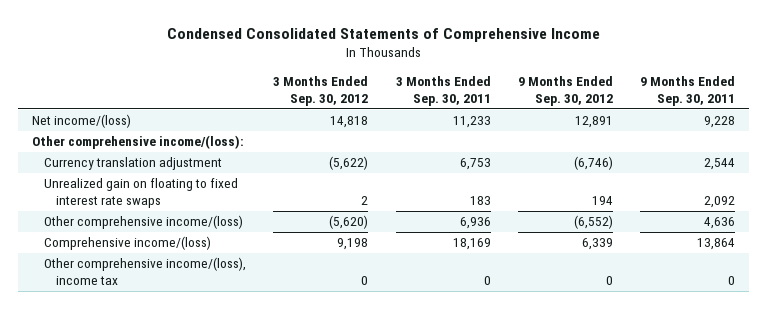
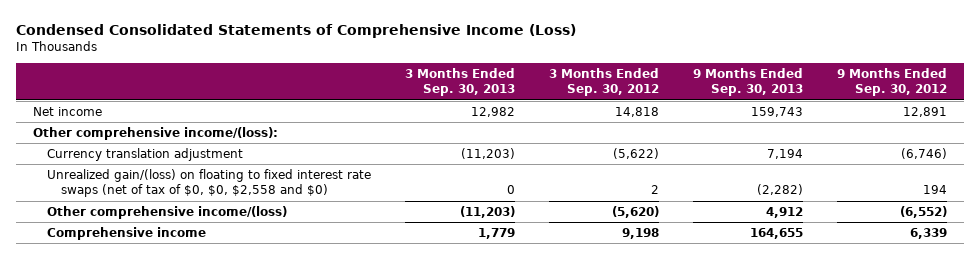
[166,28,600,43] Condensed Consolidated Statements of Comprehensive Income -> [16,23,577,38] Condensed Consolidated Statements of Comprehensive Income (Loss)
[395,76,491,106] 3 Months Ended Sep. 30, 2011 -> none
[640,76,736,106] 9 Months Ended Sep. 30, 2011 -> none
none -> [405,67,516,97] 3 Months Ended Sep. 30, 2013
none -> [693,67,804,97] 9 Months Ended Sep. 30, 2013
[32,114,132,129] Net income/(loss) -> [33,107,103,117] Net income
[44,178,239,208] Unrealized gain on floating to fixed interest rate swaps -> [47,169,372,198] Unrealized gain/(loss) on floating to fixed interest rate swaps (net of tax of $0, $0, $2,558 and $0)
[44,257,247,285] Other comprehensive income/(loss), income tax -> none
[44,236,212,251] Comprehensive income/(loss) -> [47,227,207,241] Comprehensive income

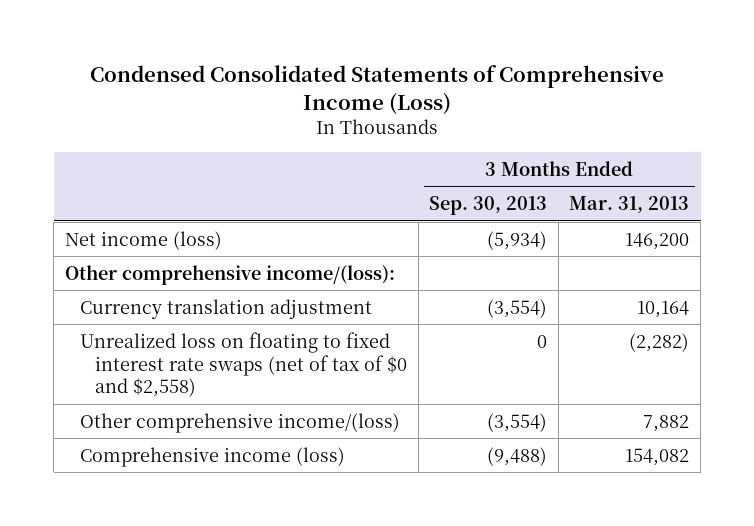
[549,67,660,97] 3 Months Ended Sep. 30, 2012 -> none
[693,67,804,97] 9 Months Ended Sep. 30, 2013 -> none
[837,67,948,97] 9 Months Ended Sep. 30, 2012 -> none
none -> [569,196,690,214] Mar. 31, 2013
[33,107,103,117] Net income -> [65,230,223,250] Net income (loss)
[471,107,516,118] 12,982 -> [487,230,548,250] (5,934)
[461,148,516,160] (11,203) -> [487,298,548,318] (3,554)
[47,169,372,198] Unrealized gain/(loss) on floating to fixed interest rate swaps (net of tax of $0, $0, $2,558 and $0) -> [80,331,408,398] Unrealized loss on floating to fixed interest rate swaps (net of tax of $0 and $2,558)
[460,206,516,219] (11,203) -> [487,412,548,432] (3,554)
[47,227,207,241] Comprehensive income -> [80,446,346,467] Comprehensive income (loss)
[478,228,516,240] 1,779 -> [487,446,548,466] (9,488)

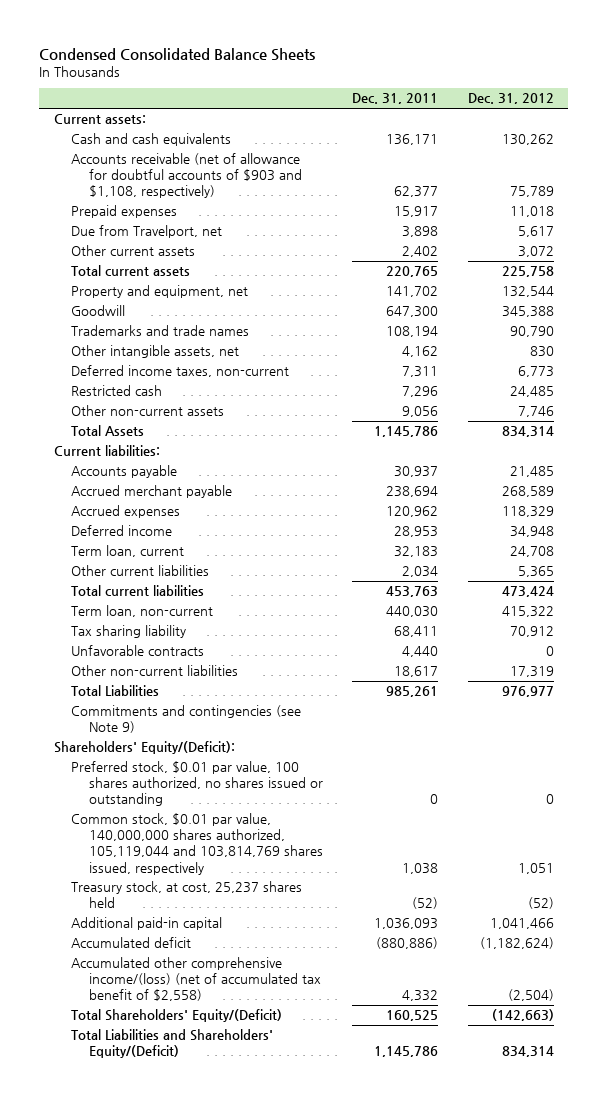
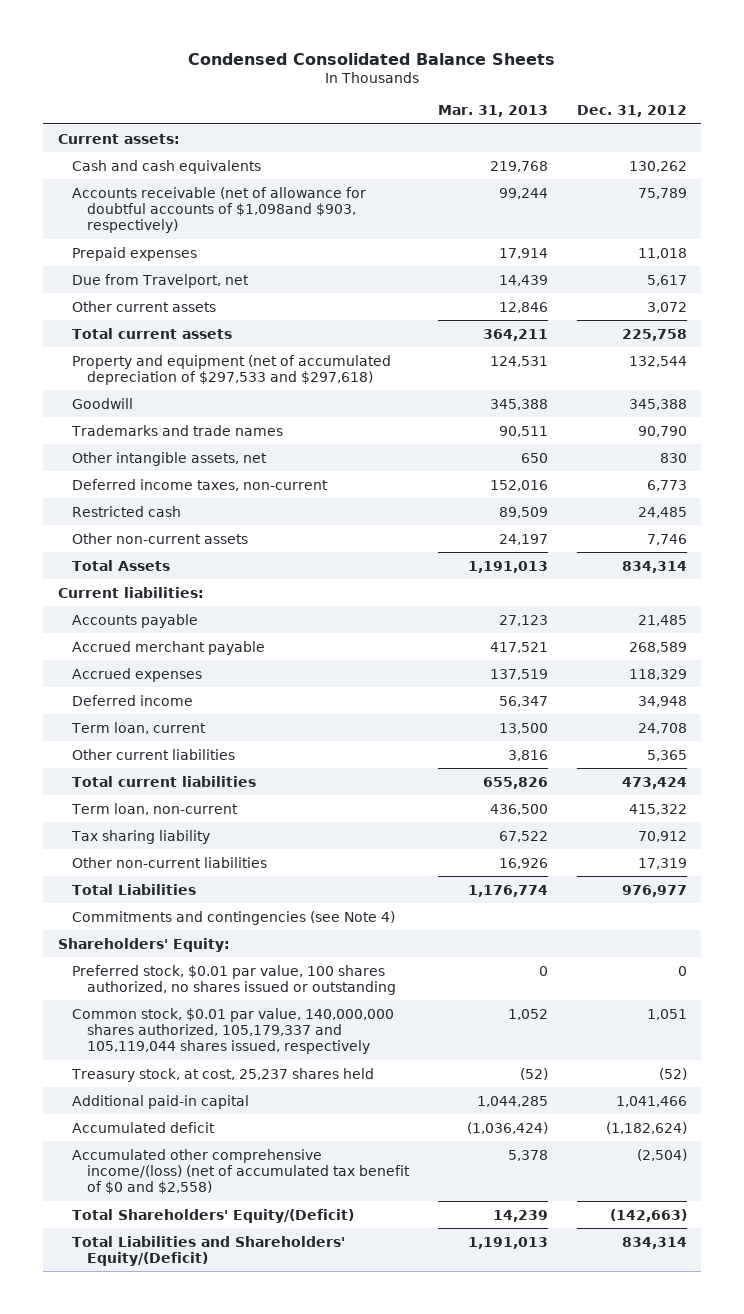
[352,93,439,105] Dec. 31, 2011 -> none
none -> [437,105,548,118] Mar. 31, 2013
[71,153,303,199] Accounts receivable (net of allowance for doubtful accounts of $903 and $1,108, respectively) -> [72,186,367,234] Accounts receivable (net of allowance for doubtful accounts of $1,098and $903, respectively)
[71,285,249,299] Property and equipment, net -> [72,354,392,385] Property and equipment (net of accumulated depreciation of $297,533 and $297,618)
[71,645,205,657] Unfavorable contracts -> none
[71,705,302,734] Commitments and contingencies (see Note 9) -> [72,910,396,925] Commitments and contingencies (see Note 4)
[53,741,235,755] Shareholders' Equity/(Deficit): -> [57,937,230,952] Shareholders' Equity:
[71,813,324,875] Common stock, $0.01 par value, 140,000,000 shares authorized, 105,119,044 and 103,814,769 shares issued, respectively -> [72,1007,395,1055] Common stock, $0.01 par value, 140,000,000 shares authorized, 105,179,337 and 105,119,044 shares issued, respectively
[71,957,322,1002] Accumulated other comprehensive income/(loss) (net of accumulated tax benefit of $2,558) -> [72,1148,411,1195] Accumulated other comprehensive income/(loss) (net of accumulated tax benefit of $0 and $2,558)

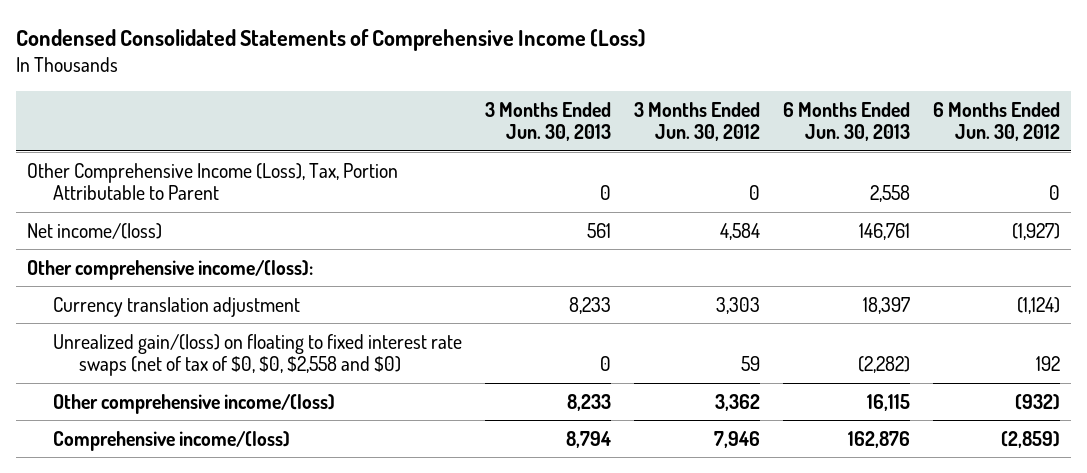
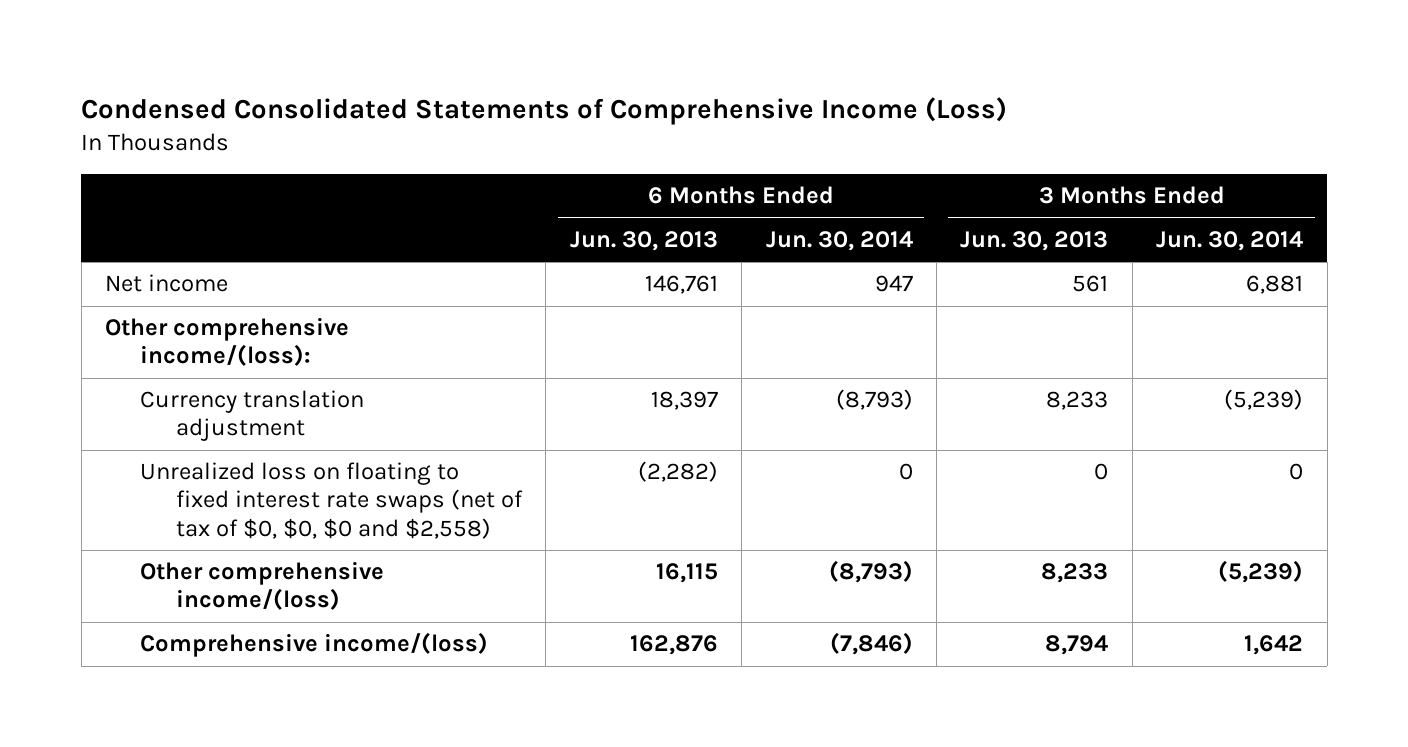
[634,101,761,142] 3 Months Ended Jun. 30, 2012 -> none
[932,101,1060,142] 6 Months Ended Jun. 30, 2012 -> none
none -> [765,230,913,251] Jun. 30, 2014
none -> [1156,230,1304,251] Jun. 30, 2014
[27,162,399,201] Other Comprehensive Income (Loss), Tax, Portion Attributable to Parent -> none
[27,222,163,239] Net income/(loss) -> [105,274,229,293] Net income
[53,333,463,377] Unrealized gain/(loss) on floating to fixed interest rate swaps (net of tax of $0, $0, $2,558 and $0) -> [140,462,523,539] Unrealized loss on floating to fixed interest rate swaps (net of tax of $0, $0, $0 and $2,558)

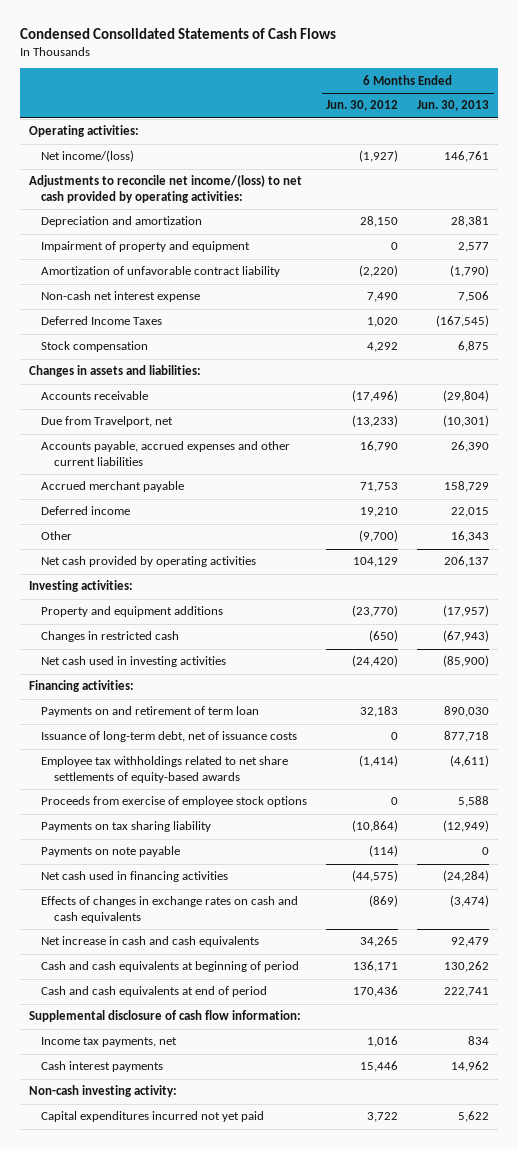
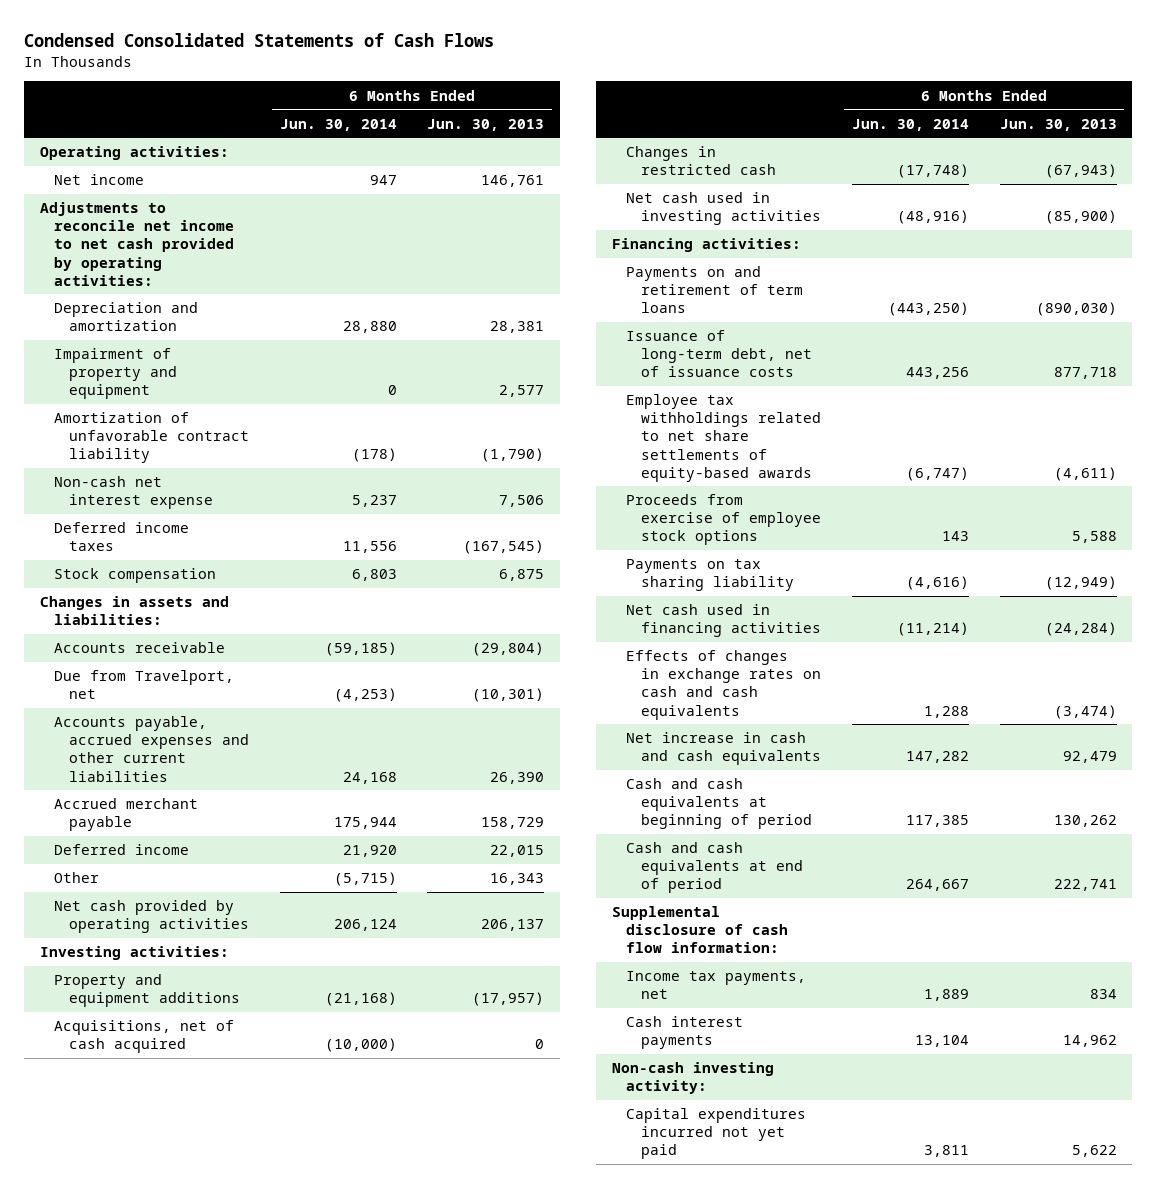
[326,100,399,112] Jun. 30, 2012 -> none
none -> [279,118,397,131] Jun. 30, 2014
[41,150,135,163] Net income/(loss) -> [54,174,145,186] Net income
[29,175,303,204] Adjustments to reconcile net income/(loss) to net cash provided by operating activities: -> [39,202,235,286] Adjustments to reconcile net income to net cash provided by operating activities:
[41,316,163,326] Deferred Income Taxes -> [54,522,190,552] Deferred income taxes
none -> [54,1020,235,1054] Acquisitions, net of cash acquired
[41,706,260,718] Payments on and retirement of term loan -> [626,266,803,314] Payments on and retirement of term loans
[444,706,490,718] 890,030 -> [1035,302,1117,317] (890,030)
[41,846,181,858] Payments on note payable -> none

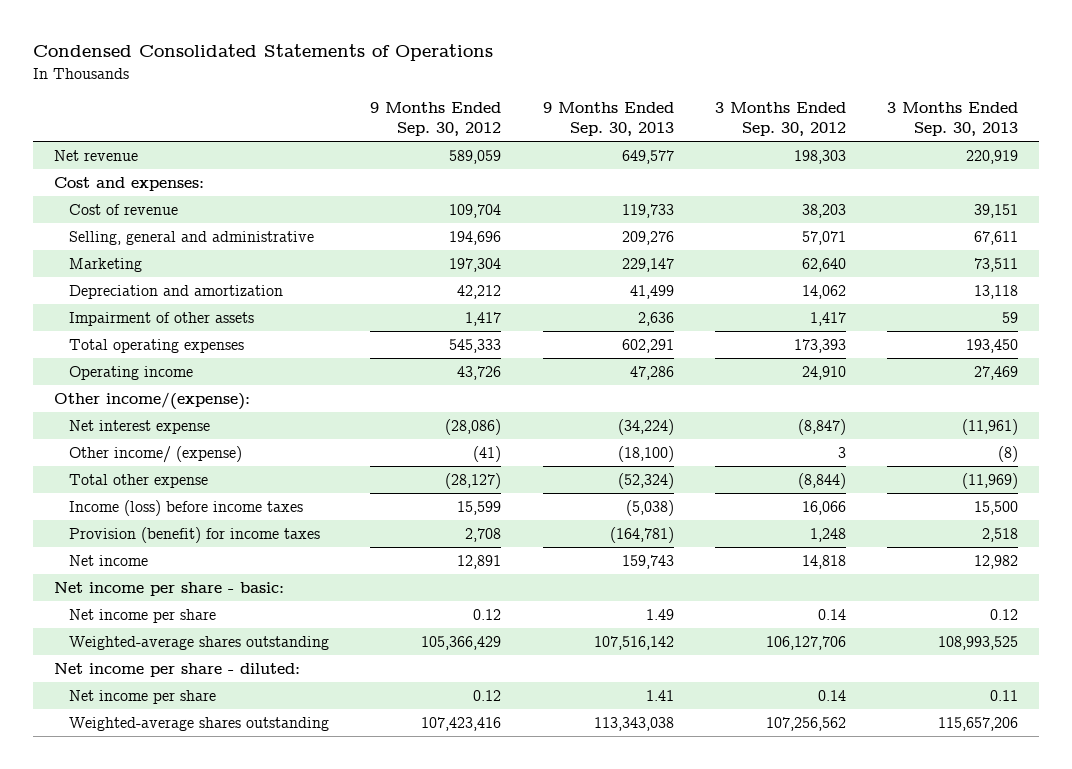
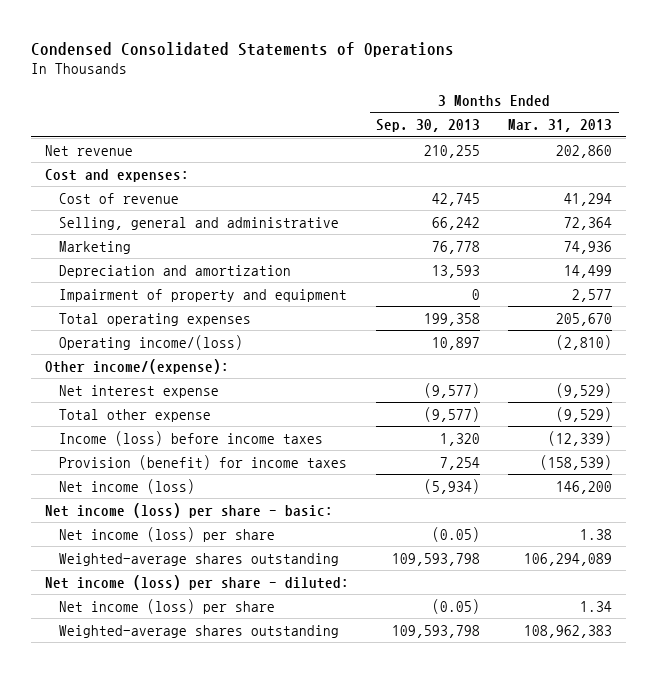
[370,102,502,137] 9 Months Ended Sep. 30, 2012 -> none
[542,102,674,137] 9 Months Ended Sep. 30, 2013 -> none
[714,102,846,137] 3 Months Ended Sep. 30, 2012 -> none
none -> [508,119,613,133] Mar. 31, 2013
[966,149,1019,164] 220,919 -> [424,144,481,158] 210,255
[974,203,1019,218] 39,151 -> [432,192,481,206] 42,745
[974,230,1019,245] 67,611 -> [432,216,481,230] 66,242
[974,257,1019,272] 73,511 -> [432,240,481,254] 76,778
[974,284,1019,299] 13,118 -> [432,264,481,278] 13,593
[68,311,254,326] Impairment of other assets -> [58,288,347,302] Impairment of property and equipment
[1002,311,1019,323] 59 -> [472,288,481,300] 0
[966,338,1019,353] 193,450 -> [424,312,481,326] 199,358
[68,365,193,380] Operating income -> [58,334,243,350] Operating income/(loss)
[974,365,1019,380] 27,469 -> [432,336,481,350] 10,897
[68,445,242,463] Other income/ (expense) -> none
[962,418,1019,435] (11,961) -> [424,382,481,398] (9,577)
[962,472,1019,489] (11,969) -> [424,406,481,422] (9,577)
[974,500,1019,515] 15,500 -> [440,432,481,446] 1,320
[982,527,1019,542] 2,518 -> [440,456,481,470] 7,254
[68,554,148,566] Net income -> [58,478,195,494] Net income (loss)
[974,554,1019,569] 12,982 -> [424,478,481,494] (5,934)
[53,581,284,596] Net income per share - basic: -> [44,502,333,518] Net income (loss) per share - basic:
[68,608,216,623] Net income per share -> [58,526,275,542] Net income (loss) per share
[990,608,1019,620] 0.12 -> [432,526,481,542] (0.05)
[938,635,1019,650] 108,993,525 -> [392,552,481,566] 109,593,798
[53,662,300,677] Net income per share - diluted: -> [44,574,349,590] Net income (loss) per share - diluted:
[68,689,216,704] Net income per share -> [58,598,275,614] Net income (loss) per share
[990,689,1019,701] 0.11 -> [432,598,481,614] (0.05)
[938,716,1019,731] 115,657,206 -> [392,624,481,638] 109,593,798

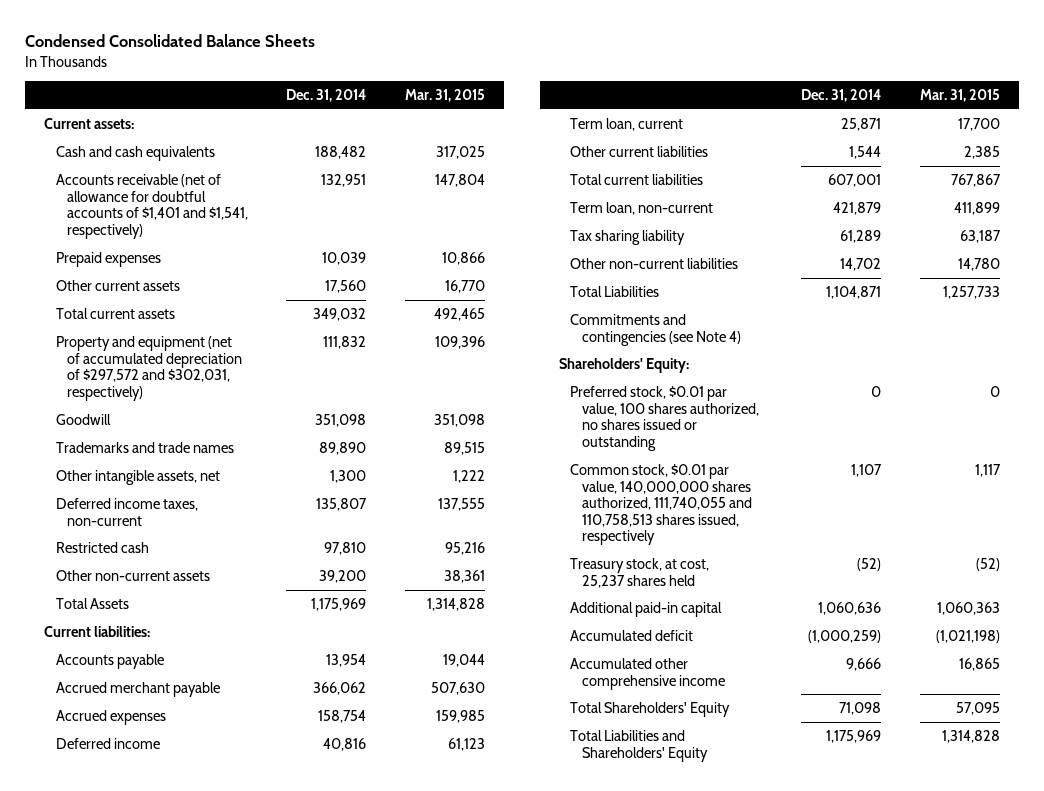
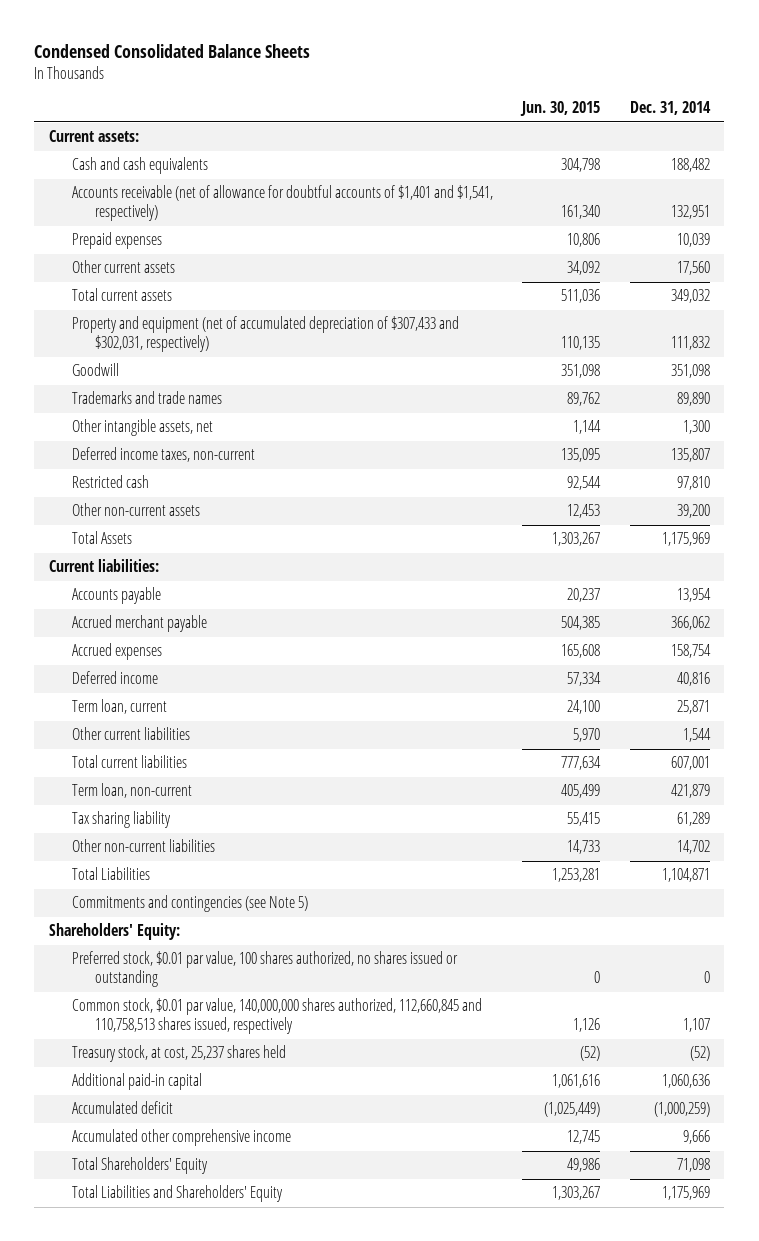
[404,89,485,103] Mar. 31, 2015 -> none
none -> [520,101,601,117] Jun. 30, 2015
[55,335,242,401] Property and equipment (net of accumulated depreciation of $297,572 and $302,031, respectively) -> [71,316,459,353] Property and equipment (net of accumulated depreciation of $307,433 and $302,031, respectively)
[570,313,741,346] Commitments and contingencies (see Note 4) -> [71,895,308,913] Commitments and contingencies (see Note 5)
[570,463,752,546] Common stock, $0.01 par value, 140,000,000 shares authorized, 111,740,055 and 110,758,513 shares issued, respectively -> [71,998,482,1035] Common stock, $0.01 par value, 140,000,000 shares authorized, 112,660,845 and 110,758,513 shares issued, respectively

